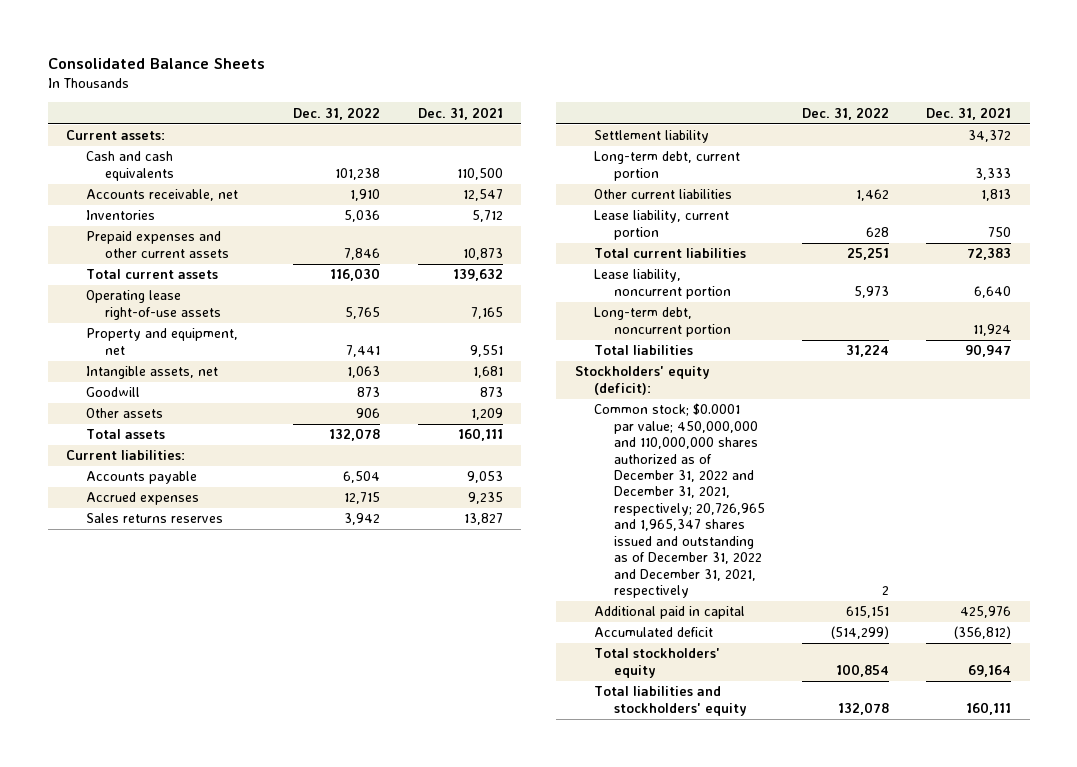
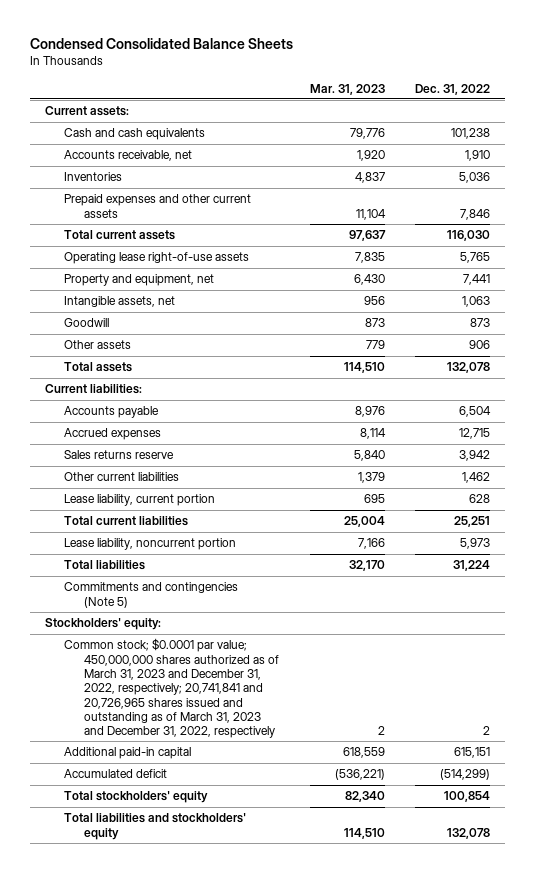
[47,58,265,70] Consolidated Balance Sheets -> [29,37,293,49] Condensed Consolidated Balance Sheets
[417,106,503,120] Dec. 31, 2021 -> none
none -> [309,83,385,95] Mar. 31, 2023
[594,130,710,144] Settlement liability -> none
[594,151,741,181] Long-term debt, current portion -> none
[85,513,223,524] Sales returns reserves -> [64,450,175,460] Sales returns reserve
[594,307,731,337] Long-term debt, noncurrent portion -> none
none -> [64,582,239,608] Commitments and contingencies (Note 5)
[574,366,710,395] Stockholders' equity (deficit): -> [44,618,161,631] Stockholders' equity:
[594,403,765,599] Common stock; $0.0001 par value; 450,000,000 and 110,000,000 shares authorized as of December 31, 2022 and December 31, 2021, respectively; 20,726,965 and 1,965,347 shares issued and outstanding as of December 31, 2022 and December 31, 2021, respectively -> [64,638,280,739] Common stock; $0.0001 par value; 450,000,000 shares authorized as of March 31, 2023 and December 31, 2022, respectively; 20,741,841 and 20,726,965 shares issued and outstanding as of March 31, 2023 and December 31, 2022, respectively
[594,606,746,620] Additional paid in capital -> [64,747,192,760] Additional paid-in capital

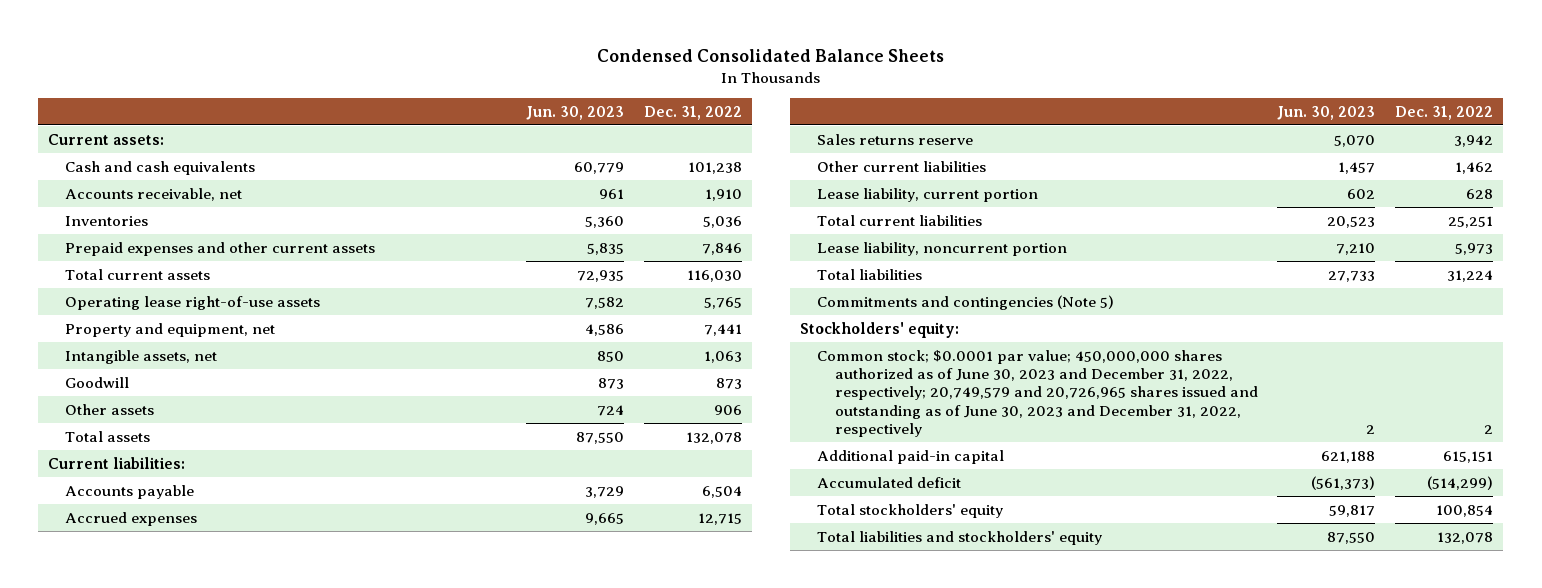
[309,83,385,95] Mar. 31, 2023 -> none
none -> [525,105,624,120] Jun. 30, 2023
[64,638,280,739] Common stock; $0.0001 par value; 450,000,000 shares authorized as of March 31, 2023 and December 31, 2022, respectively; 20,741,841 and 20,726,965 shares issued and outstanding as of March 31, 2023 and December 31, 2022, respectively -> [817,349,1258,437] Common stock; $0.0001 par value; 450,000,000 shares authorized as of June 30, 2023 and December 31, 2022, respectively; 20,749,579 and 20,726,965 shares issued and outstanding as of June 30, 2023 and December 31, 2022, respectively

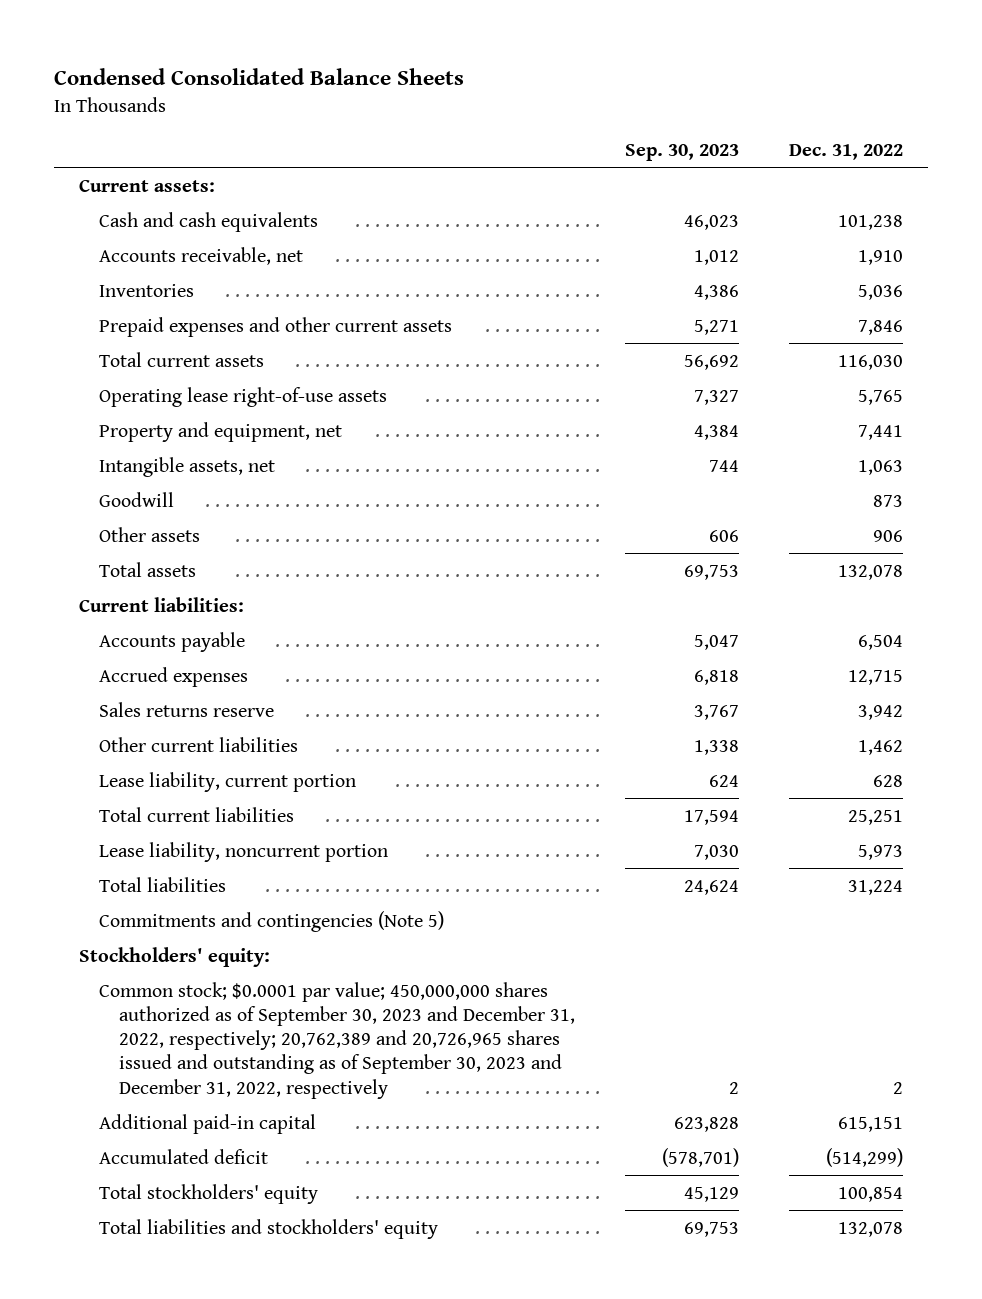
[525,105,624,120] Jun. 30, 2023 -> none
none -> [625,143,740,161] Sep. 30, 2023
[817,349,1258,437] Common stock; $0.0001 par value; 450,000,000 shares authorized as of June 30, 2023 and December 31, 2022, respectively; 20,749,579 and 20,726,965 shares issued and outstanding as of June 30, 2023 and December 31, 2022, respectively -> [98,981,575,1099] Common stock; $0.0001 par value; 450,000,000 shares authorized as of September 30, 2023 and December 31, 2022, respectively; 20,762,389 and 20,726,965 shares issued and outstanding as of September 30, 2023 and December 31, 2022, respectively

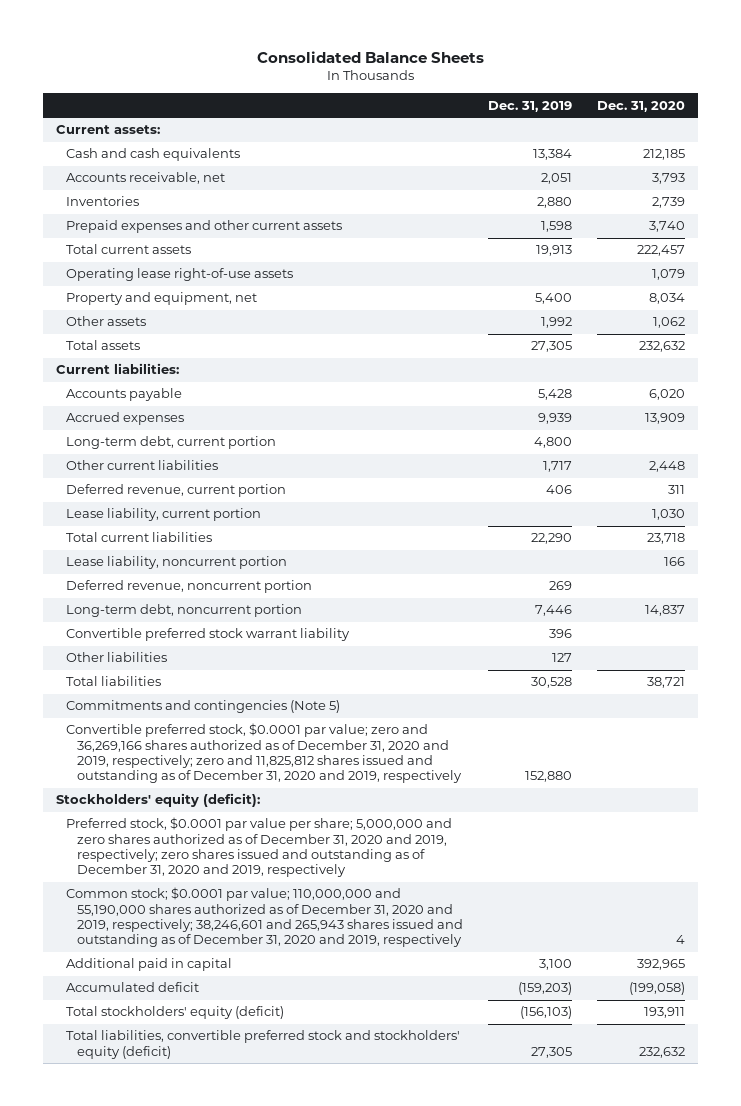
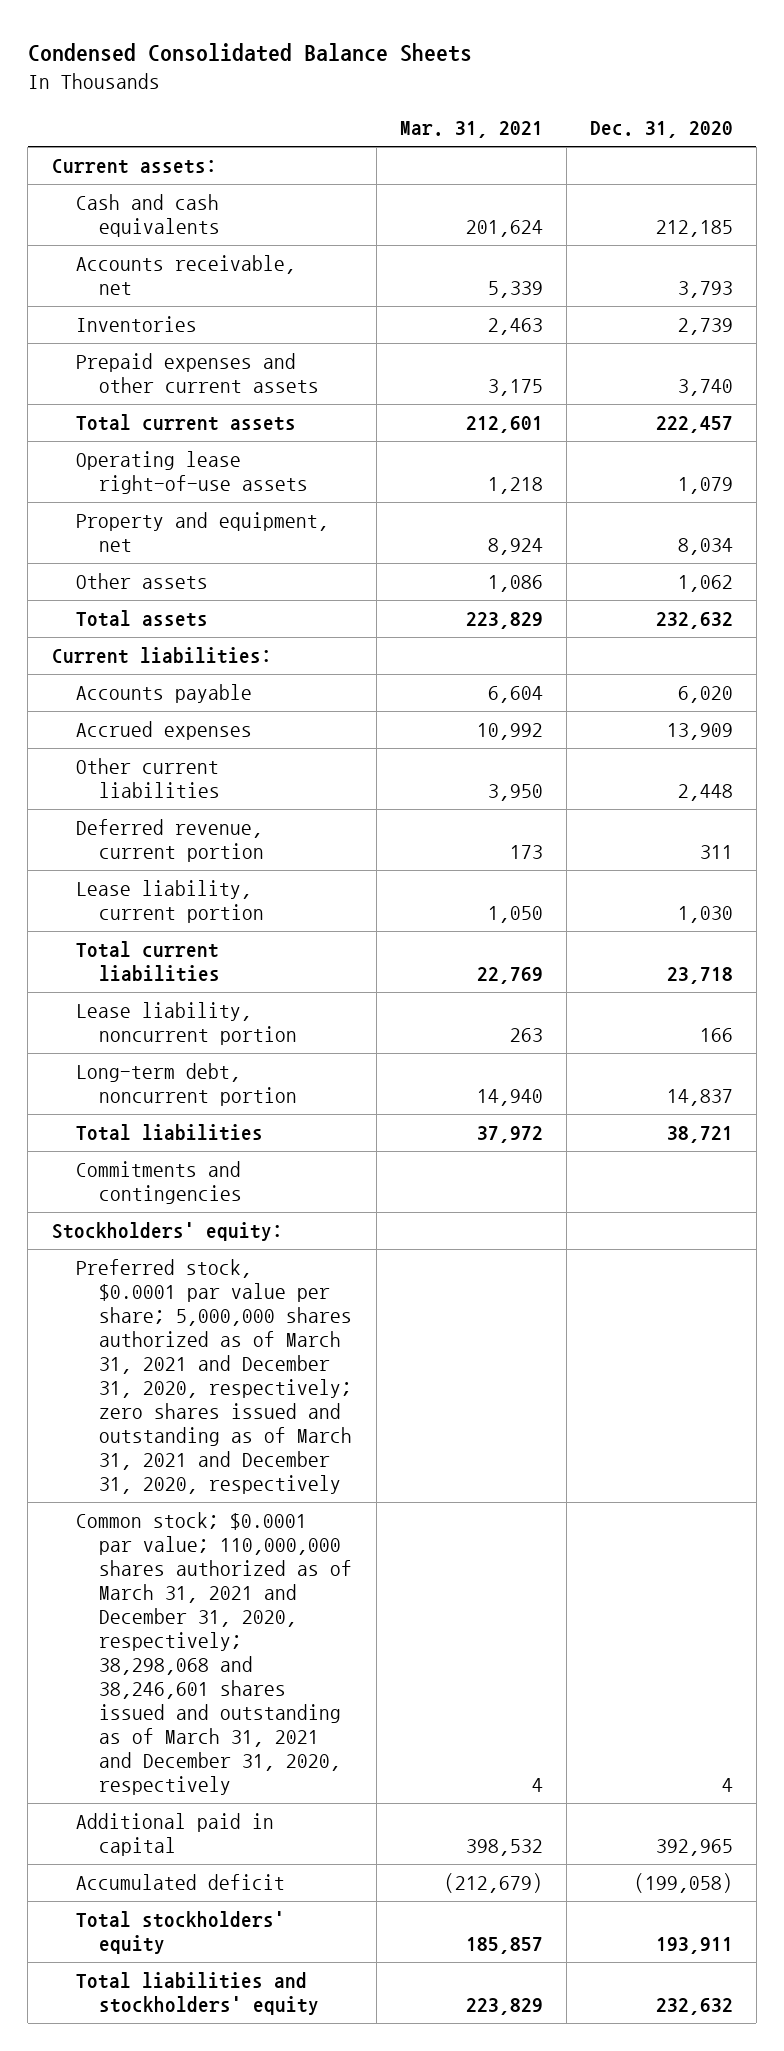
[256,51,484,64] Consolidated Balance Sheets -> [27,43,472,63] Condensed Consolidated Balance Sheets
[488,100,573,112] Dec. 31, 2019 -> none
none -> [399,121,543,139] Mar. 31, 2021
[66,436,277,450] Long-term debt, current portion -> none
[66,580,313,594] Deferred revenue, noncurrent portion -> none
[66,628,351,642] Convertible preferred stock warrant liability -> none
[66,652,168,663] Other liabilities -> none
[66,723,463,784] Convertible preferred stock, $0.0001 par value; zero and 36,269,166 shares authorized as of December 31, 2020 and 2019, respectively; zero and 11,825,812 shares issued and outstanding as of December 31, 2020 and 2019, respectively -> none
[66,700,341,714] Commitments and contingencies (Note 5) -> [75,1161,243,1205] Commitments and contingencies
[55,793,260,808] Stockholders' equity (deficit): -> [51,1222,283,1242] Stockholders' equity:
[66,817,453,878] Preferred stock, $0.0001 par value per share; 5,000,000 and zero shares authorized as of December 31, 2020 and 2019, respectively; zero shares issued and outstanding as of December 31, 2020 and 2019, respectively -> [75,1259,353,1494] Preferred stock, $0.0001 par value per share; 5,000,000 shares authorized as of March 31, 2021 and December 31, 2020, respectively; zero shares issued and outstanding as of March 31, 2021 and December 31, 2020, respectively
[66,887,464,948] Common stock; $0.0001 par value; 110,000,000 and 55,190,000 shares authorized as of December 31, 2020 and 2019, respectively; 38,246,601 and 265,943 shares issued and outstanding as of December 31, 2020 and 2019, respectively -> [75,1512,353,1795] Common stock; $0.0001 par value; 110,000,000 shares authorized as of March 31, 2021 and December 31, 2020, respectively; 38,298,068 and 38,246,601 shares issued and outstanding as of March 31, 2021 and December 31, 2020, respectively
[66,1006,285,1020] Total stockholders' equity (deficit) -> [75,1911,285,1955] Total stockholders' equity
[66,1030,461,1059] Total liabilities, convertible preferred stock and stockholders' equity (deficit) -> [75,1972,320,2016] Total liabilities and stockholders' equity

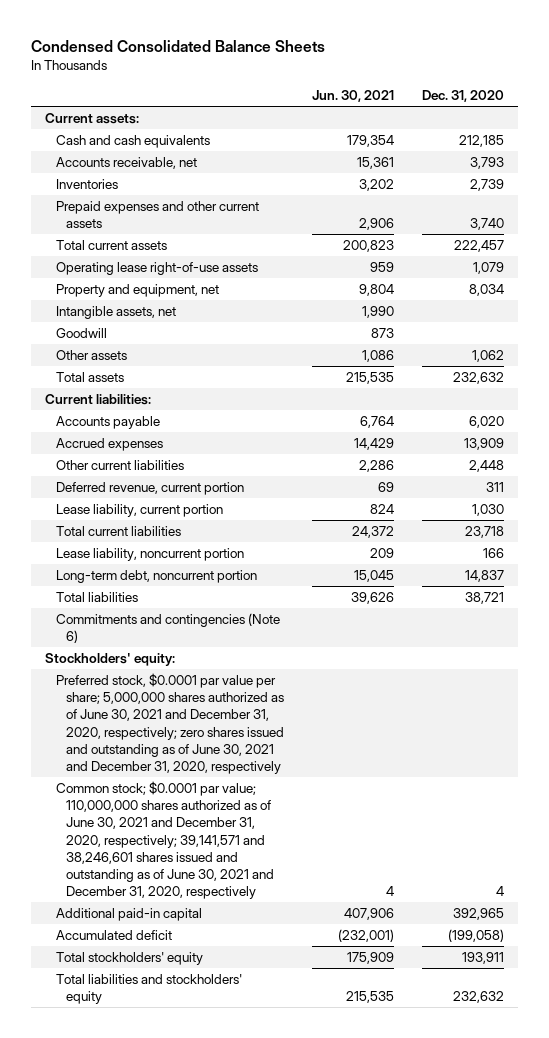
[399,121,543,139] Mar. 31, 2021 -> none
none -> [312,89,395,102] Jun. 30, 2021
none -> [55,306,176,320] Intangible assets, net
none -> [55,328,107,339] Goodwill
[75,1161,243,1205] Commitments and contingencies -> [55,613,280,644] Commitments and contingencies (Note 6)
[75,1259,353,1494] Preferred stock, $0.0001 par value per share; 5,000,000 shares authorized as of March 31, 2021 and December 31, 2020, respectively; zero shares issued and outstanding as of March 31, 2021 and December 31, 2020, respectively -> [55,673,285,774] Preferred stock, $0.0001 par value per share; 5,000,000 shares authorized as of June 30, 2021 and December 31, 2020, respectively; zero shares issued and outstanding as of June 30, 2021 and December 31, 2020, respectively
[75,1512,353,1795] Common stock; $0.0001 par value; 110,000,000 shares authorized as of March 31, 2021 and December 31, 2020, respectively; 38,298,068 and 38,246,601 shares issued and outstanding as of March 31, 2021 and December 31, 2020, respectively -> [55,781,275,900] Common stock; $0.0001 par value; 110,000,000 shares authorized as of June 30, 2021 and December 31, 2020, respectively; 39,141,571 and 38,246,601 shares issued and outstanding as of June 30, 2021 and December 31, 2020, respectively
[75,1813,274,1857] Additional paid in capital -> [55,908,202,922] Additional paid-in capital

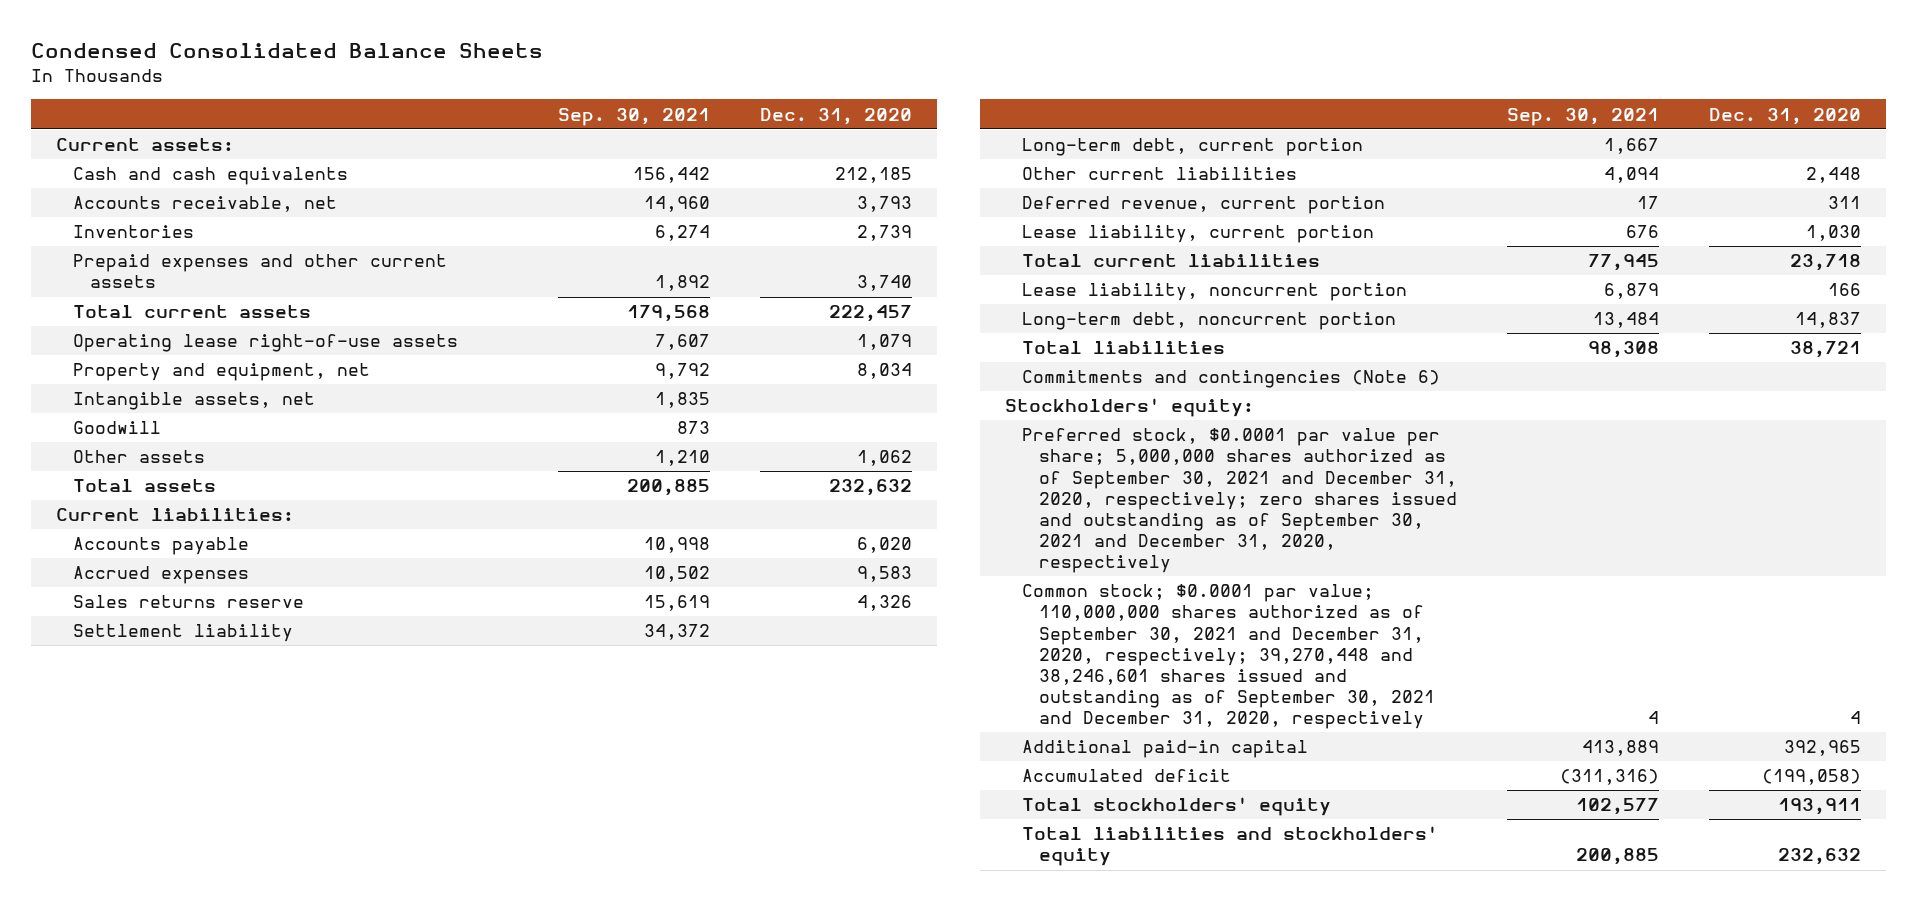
[312,89,395,102] Jun. 30, 2021 -> none
none -> [557,107,710,126] Sep. 30, 2021
[463,438,504,451] 13,909 -> [856,566,912,583] 9,583
none -> [72,595,304,609] Sales returns reserve
none -> [72,624,293,643] Settlement liability
none -> [1022,138,1364,157] Long-term debt, current portion
[55,673,285,774] Preferred stock, $0.0001 par value per share; 5,000,000 shares authorized as of June 30, 2021 and December 31, 2020, respectively; zero shares issued and outstanding as of June 30, 2021 and December 31, 2020, respectively -> [1022,428,1457,573] Preferred stock, $0.0001 par value per share; 5,000,000 shares authorized as of September 30, 2021 and December 31, 2020, respectively; zero shares issued and outstanding as of September 30, 2021 and December 31, 2020, respectively
[55,781,275,900] Common stock; $0.0001 par value; 110,000,000 shares authorized as of June 30, 2021 and December 31, 2020, respectively; 39,141,571 and 38,246,601 shares issued and outstanding as of June 30, 2021 and December 31, 2020, respectively -> [1022,584,1435,729] Common stock; $0.0001 par value; 110,000,000 shares authorized as of September 30, 2021 and December 31, 2020, respectively; 39,270,448 and 38,246,601 shares issued and outstanding as of September 30, 2021 and December 31, 2020, respectively

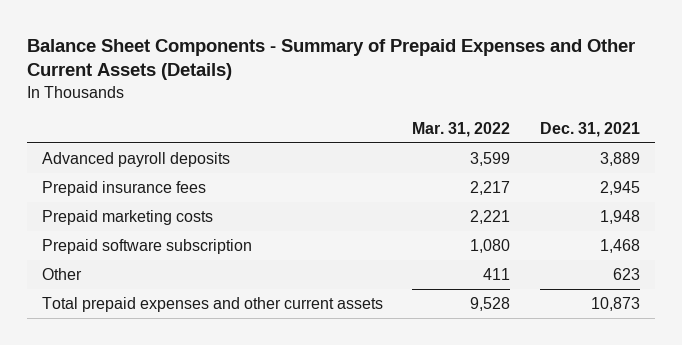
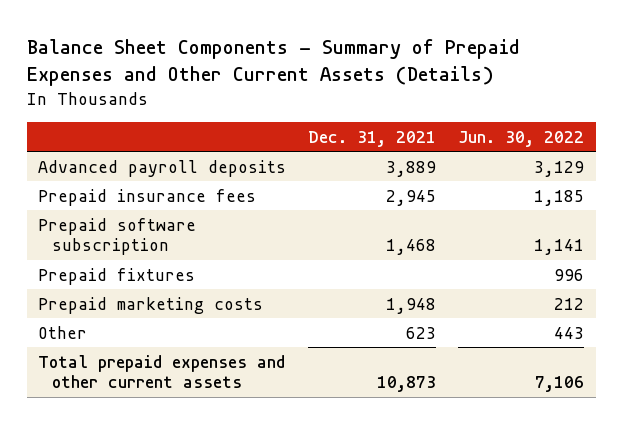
[412,121,511,137] Mar. 31, 2022 -> none
none -> [458,130,585,147] Jun. 30, 2022
none -> [38,267,196,285] Prepaid fixtures
[41,210,213,226] Prepaid marketing costs -> [38,296,264,314] Prepaid marketing costs

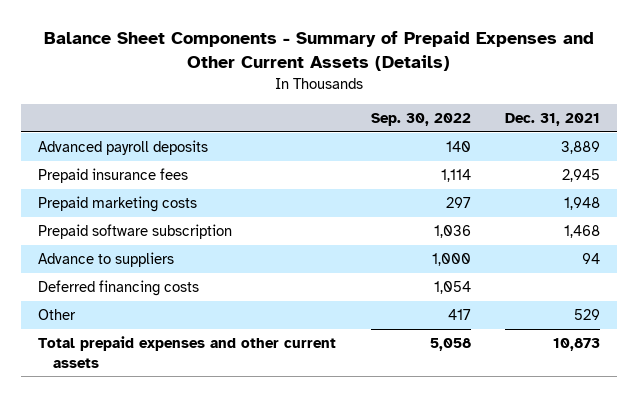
[458,130,585,147] Jun. 30, 2022 -> none
none -> [370,112,471,126] Sep. 30, 2022
[38,267,196,285] Prepaid fixtures -> none
[38,217,197,256] Prepaid software subscription -> [38,224,233,240] Prepaid software subscription
none -> [38,252,175,268] Advance to suppliers
none -> [38,280,200,297] Deferred financing costs
[406,326,437,339] 623 -> [574,309,601,321] 529

